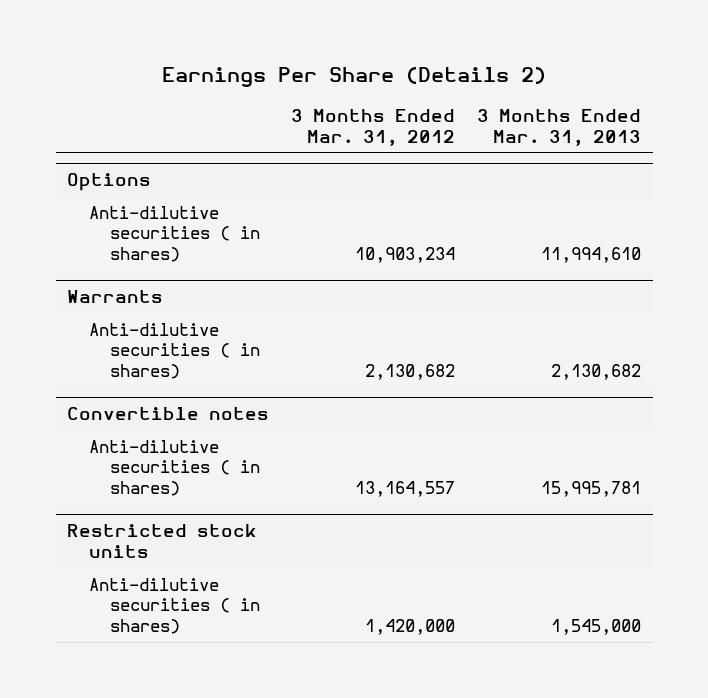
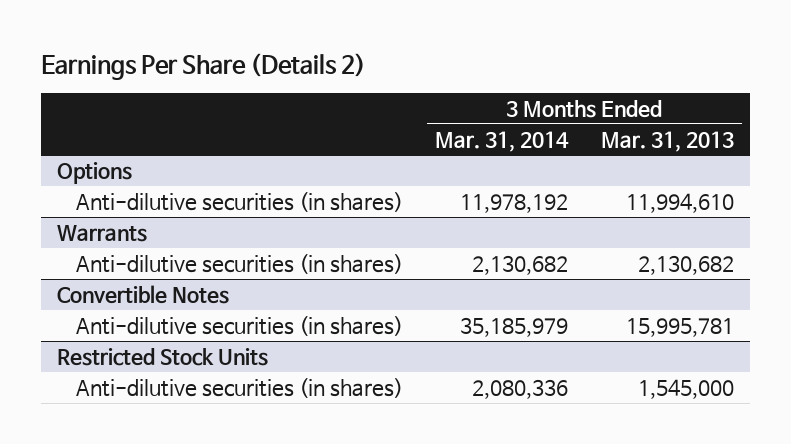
[291,108,456,146] 3 Months Ended Mar. 31, 2012 -> none
none -> [435,130,570,152] Mar. 31, 2014
[88,205,261,263] Anti-dilutive securities ( in shares) -> [75,191,403,212] Anti-dilutive securities (in shares)
[88,322,261,380] Anti-dilutive securities ( in shares) -> [75,253,403,274] Anti-dilutive securities (in shares)
[66,407,269,421] Convertible notes -> [57,284,230,304] Convertible Notes
[88,439,261,497] Anti-dilutive securities ( in shares) -> [75,315,403,336] Anti-dilutive securities (in shares)
[66,524,257,558] Restricted stock units -> [57,347,269,366] Restricted Stock Units
[88,577,261,635] Anti-dilutive securities ( in shares) -> [75,377,403,398] Anti-dilutive securities (in shares)

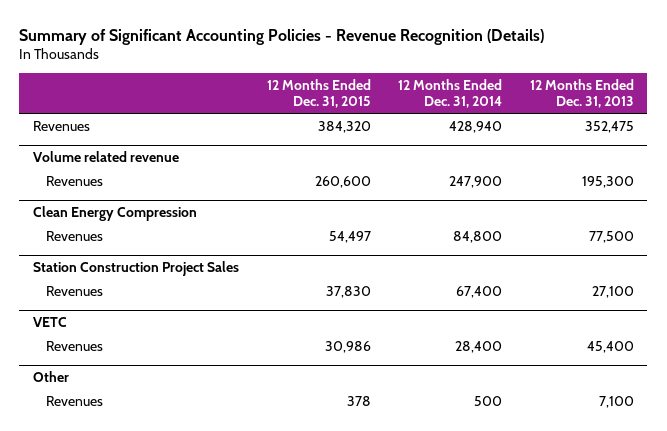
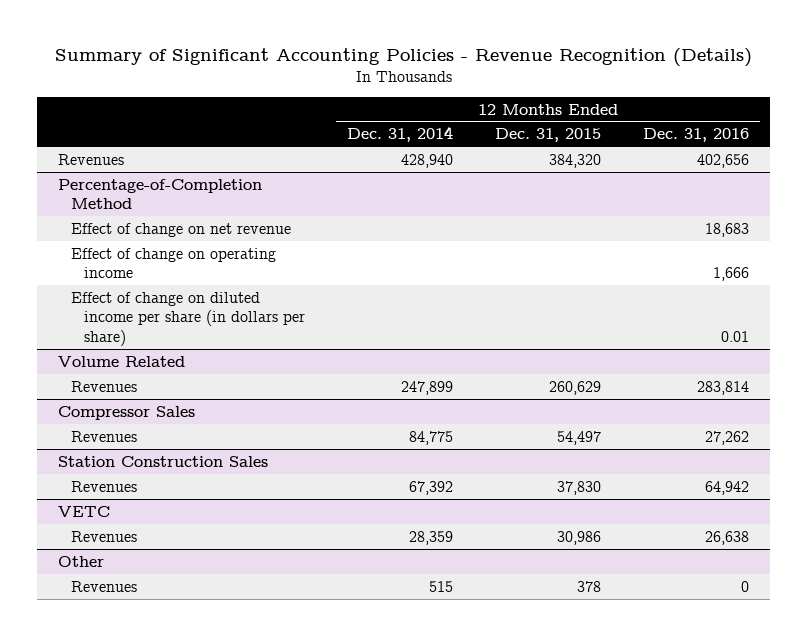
[529,78,634,109] 12 Months Ended Dec. 31, 2013 -> none
none -> [643,128,750,143] Dec. 31, 2016
none -> [58,178,263,210] Percentage-of-Completion Method
none -> [71,222,292,237] Effect of change on net revenue
none -> [71,247,277,279] Effect of change on operating income
none -> [71,291,305,346] Effect of change on diluted income per share (in dollars per share)
[33,150,180,162] Volume related revenue -> [58,355,186,367] Volume Related
[314,175,371,188] 260,600 -> [548,380,601,395] 260,629
[449,175,503,188] 247,900 -> [400,380,453,395] 247,899
[33,205,198,221] Clean Energy Compression -> [58,405,196,420] Compressor Sales
[453,230,503,243] 84,800 -> [408,430,453,445] 84,775
[33,260,240,276] Station Construction Project Sales -> [58,455,269,467] Station Construction Sales
[456,285,503,298] 67,400 -> [408,480,453,495] 67,392
[455,340,503,353] 28,400 -> [408,530,453,545] 28,359
[474,395,503,406] 500 -> [428,580,453,592] 515

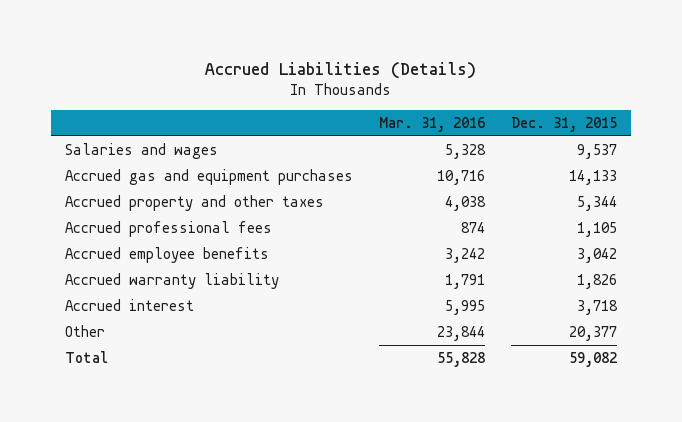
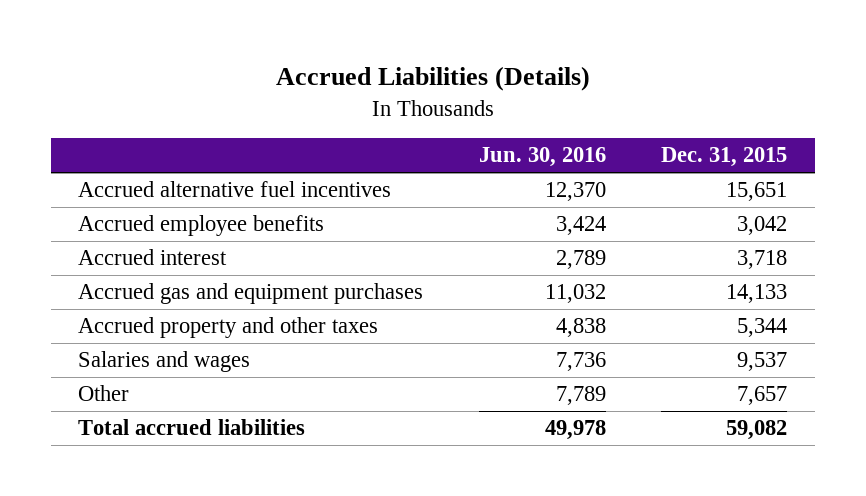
[379,116,486,132] Mar. 31, 2016 -> none
none -> [478,147,606,168] Jun. 30, 2016
[64,221,272,238] Accrued professional fees -> none
none -> [78,181,392,198] Accrued alternative fuel incentives
[64,273,279,290] Accrued warranty liability -> none
[64,169,353,186] Accrued gas and equipment purchases -> [78,283,424,305] Accrued gas and equipment purchases
[64,195,324,212] Accrued property and other taxes -> [78,317,379,339] Accrued property and other taxes
[64,143,218,160] Salaries and wages -> [78,351,251,373] Salaries and wages
[569,326,618,342] 20,377 -> [737,386,788,406] 7,657
[64,351,108,364] Total -> [78,419,306,436] Total accrued liabilities

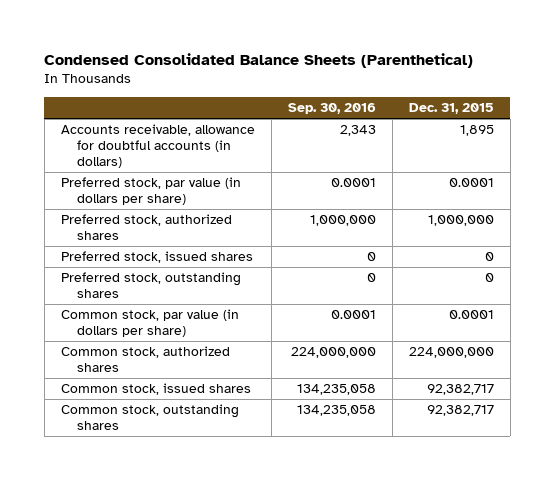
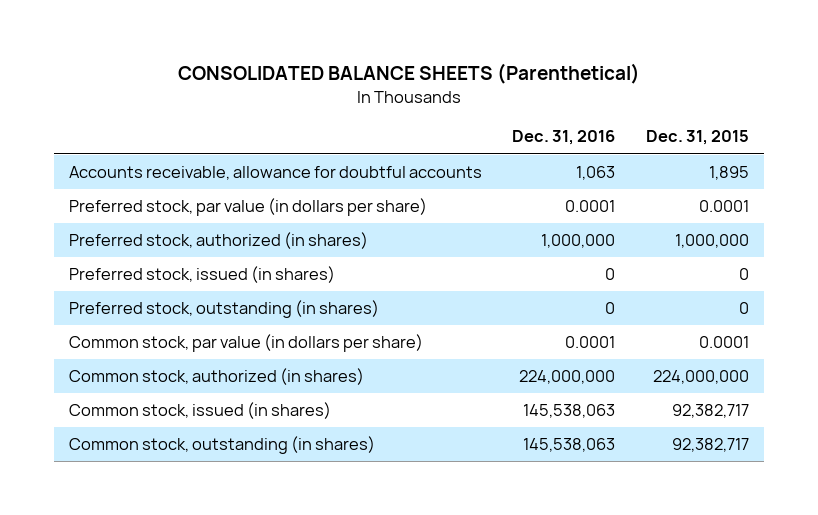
[44,53,474,69] Condensed Consolidated Balance Sheets (Parenthetical) -> [177,63,640,85] CONSOLIDATED BALANCE SHEETS (Parenthetical)
[287,103,376,115] Sep. 30, 2016 -> none
none -> [512,130,616,146] Dec. 31, 2016
[60,124,255,169] Accounts receivable, allowance for doubtful accounts (in dollars) -> [69,166,483,181] Accounts receivable, allowance for doubtful accounts
[60,214,232,241] Preferred stock, authorized shares -> [69,232,369,250] Preferred stock, authorized (in shares)
[60,251,253,264] Preferred stock, issued shares -> [69,266,336,284] Preferred stock, issued (in shares)
[60,272,241,299] Preferred stock, outstanding shares -> [69,300,380,319] Preferred stock, outstanding (in shares)
[60,346,230,373] Common stock, authorized shares -> [69,368,365,386] Common stock, authorized (in shares)
[60,383,251,396] Common stock, issued shares -> [69,402,332,420] Common stock, issued (in shares)
[60,404,239,431] Common stock, outstanding shares -> [69,436,376,455] Common stock, outstanding (in shares)

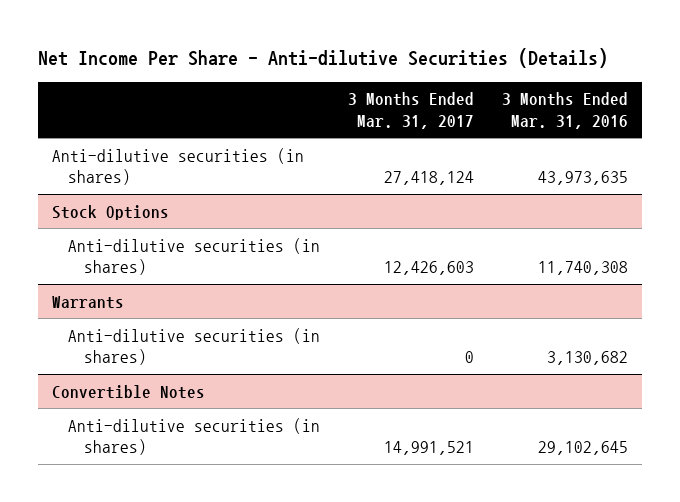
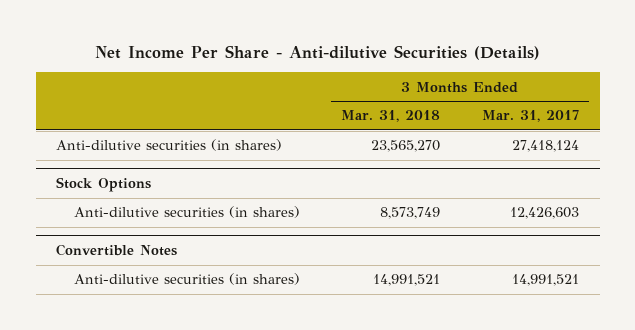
[502,92,629,129] 3 Months Ended Mar. 31, 2016 -> none
none -> [341,110,441,123] Mar. 31, 2018
[51,295,124,309] Warrants -> none
[68,327,321,366] Anti-dilutive securities (in shares) -> none

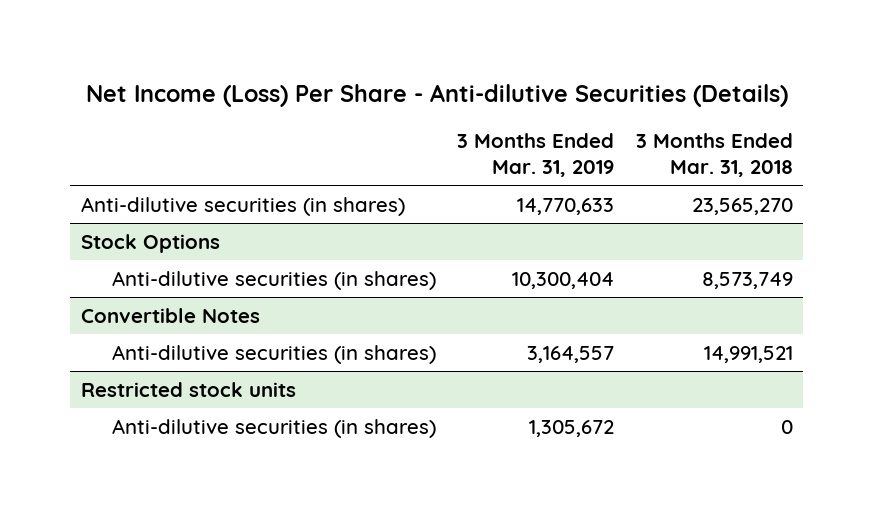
[94,44,540,60] Net Income Per Share - Anti-dilutive Securities (Details) -> [85,83,788,107] Net Income (Loss) Per Share - Anti-dilutive Securities (Details)
[481,110,579,123] Mar. 31, 2017 -> none
none -> [457,132,615,178] 3 Months Ended Mar. 31, 2019
none -> [81,381,297,397] Restricted stock units
none -> [111,418,436,438] Anti-dilutive securities (in shares)

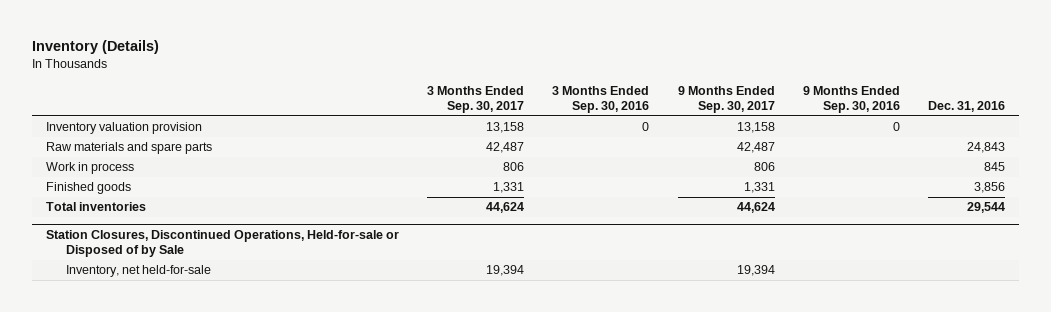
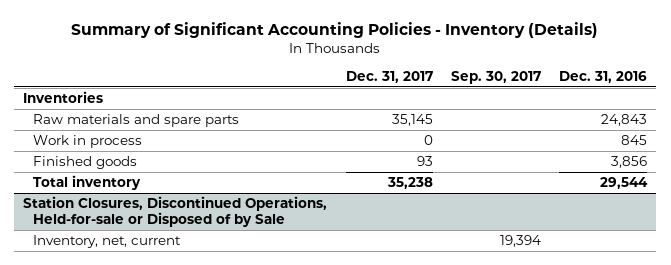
[31,40,159,55] Inventory (Details) -> [71,21,599,38] Summary of Significant Accounting Policies - Inventory (Details)
[426,85,524,114] 3 Months Ended Sep. 30, 2017 -> none
[552,85,650,114] 3 Months Ended Sep. 30, 2016 -> none
[677,85,775,114] 9 Months Ended Sep. 30, 2017 -> none
[802,85,900,114] 9 Months Ended Sep. 30, 2016 -> none
none -> [345,71,433,84] Dec. 31, 2017
none -> [450,71,541,85] Sep. 30, 2017
[45,122,202,135] Inventory valuation provision -> none
none -> [23,90,104,103] Inventories
[45,202,146,212] Total inventories -> [32,174,141,190] Total inventory
[65,265,211,278] Inventory, net held-for-sale -> [32,234,181,248] Inventory, net, current

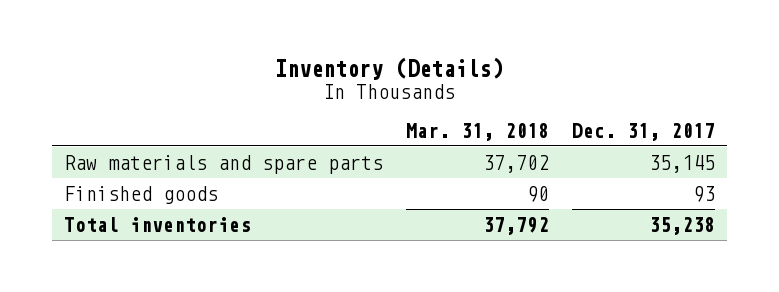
[71,21,599,38] Summary of Significant Accounting Policies - Inventory (Details) -> [275,56,504,80] Inventory (Details)
[450,71,541,85] Sep. 30, 2017 -> none
[559,71,648,84] Dec. 31, 2016 -> none
none -> [405,122,549,141] Mar. 31, 2018
[23,90,104,103] Inventories -> none
[32,134,142,148] Work in process -> none
[23,195,328,228] Station Closures, Discontinued Operations, Held-for-sale or Disposed of by Sale -> none
[32,234,181,248] Inventory, net, current -> none
[32,174,141,190] Total inventory -> [63,217,251,233] Total inventories

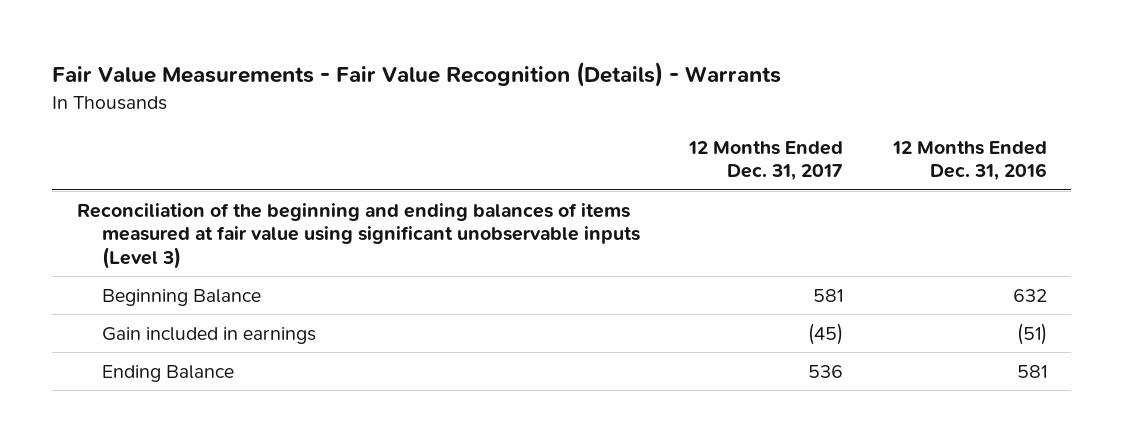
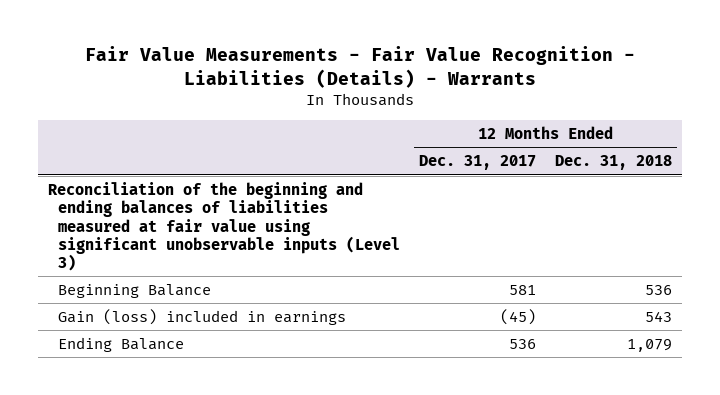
[52,62,782,88] Fair Value Measurements - Fair Value Recognition (Details) - Warrants -> [84,46,635,88] Fair Value Measurements - Fair Value Recognition - Liabilities (Details) - Warrants
[891,140,1047,181] 12 Months Ended Dec. 31, 2016 -> none
none -> [555,155,673,171] Dec. 31, 2018
[76,202,640,269] Reconciliation of the beginning and ending balances of items measured at fair value using significant unobservable inputs (Level 3) -> [47,181,401,272] Reconciliation of the beginning and ending balances of liabilities measured at fair value using significant unobservable inputs (Level 3)
[101,326,316,344] Gain included in earnings -> [58,308,347,325] Gain (loss) included in earnings

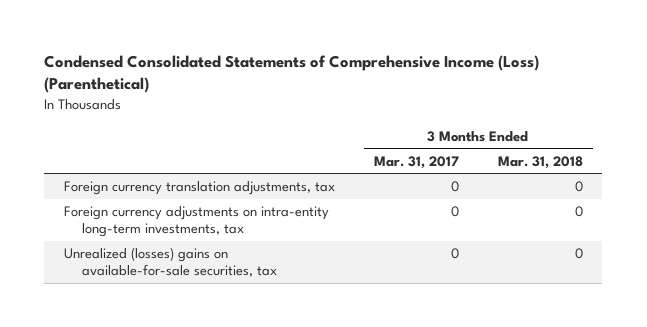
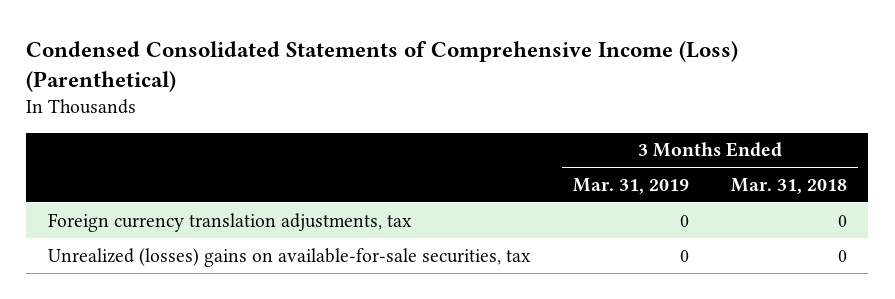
[373,155,459,169] Mar. 31, 2017 -> none
none -> [572,177,689,194] Mar. 31, 2019
[63,206,329,238] Foreign currency adjustments on intra-entity long-term investments, tax -> none

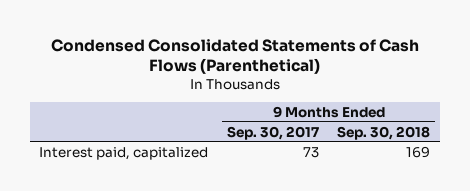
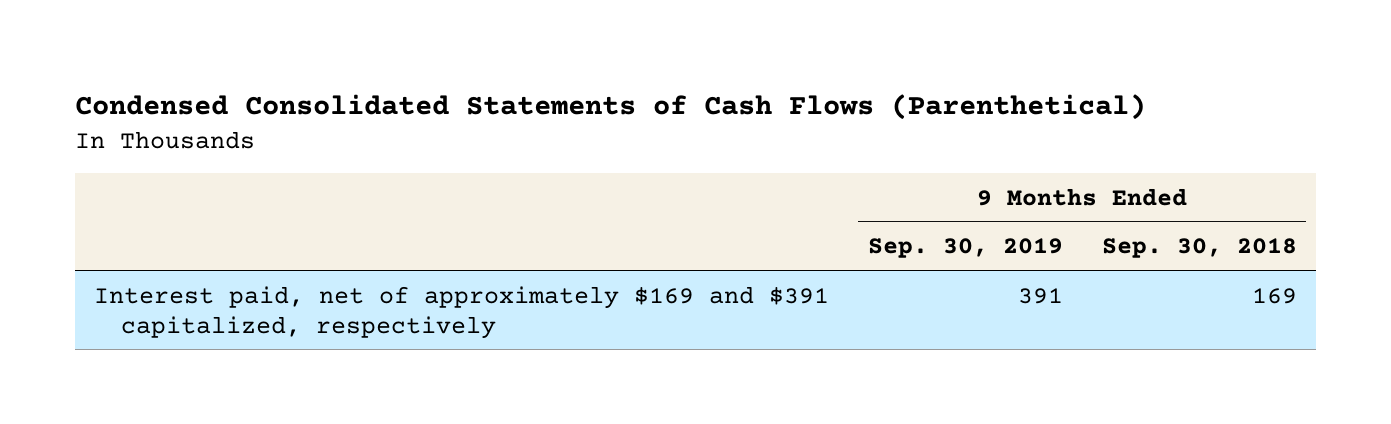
[226,125,319,140] Sep. 30, 2017 -> none
none -> [867,238,1063,259] Sep. 30, 2019
[39,146,209,160] Interest paid, capitalized -> [94,285,830,339] Interest paid, net of approximately $169 and $391 capitalized, respectively

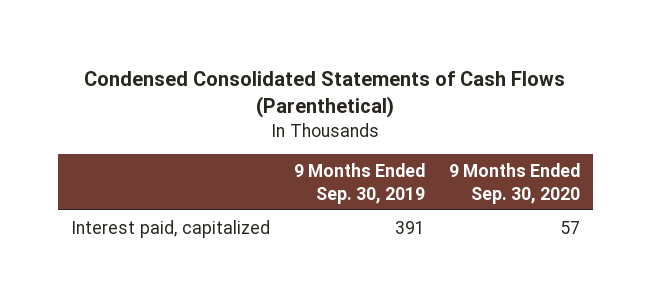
[1101,238,1297,259] Sep. 30, 2018 -> none
none -> [449,162,581,204] 9 Months Ended Sep. 30, 2020
[94,285,830,339] Interest paid, net of approximately $169 and $391 capitalized, respectively -> [70,219,270,238] Interest paid, capitalized

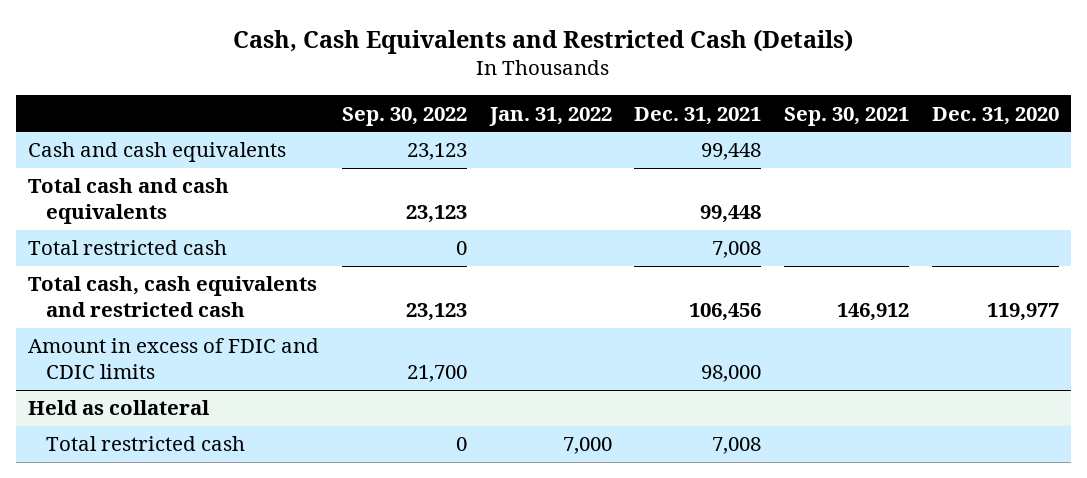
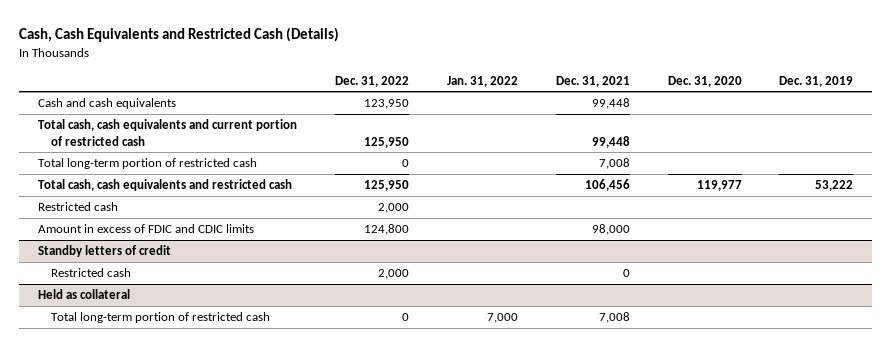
[341,106,467,126] Sep. 30, 2022 -> none
[784,106,910,126] Sep. 30, 2021 -> none
none -> [335,75,410,87] Dec. 31, 2022
none -> [779,75,854,87] Dec. 31, 2019
[27,178,229,225] Total cash and cash equivalents -> [38,118,298,146] Total cash, cash equivalents and current portion of restricted cash
[27,240,227,256] Total restricted cash -> [38,157,258,169] Total long-term portion of restricted cash
none -> [38,201,119,211] Restricted cash
none -> [38,244,172,257] Standby letters of credit
none -> [50,267,131,277] Restricted cash
[45,436,245,452] Total restricted cash -> [50,311,270,323] Total long-term portion of restricted cash

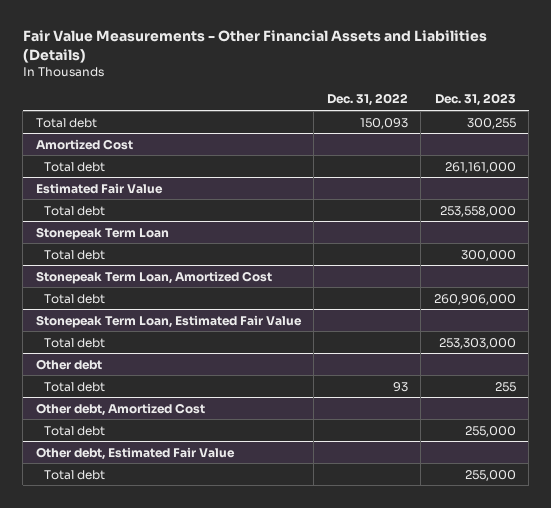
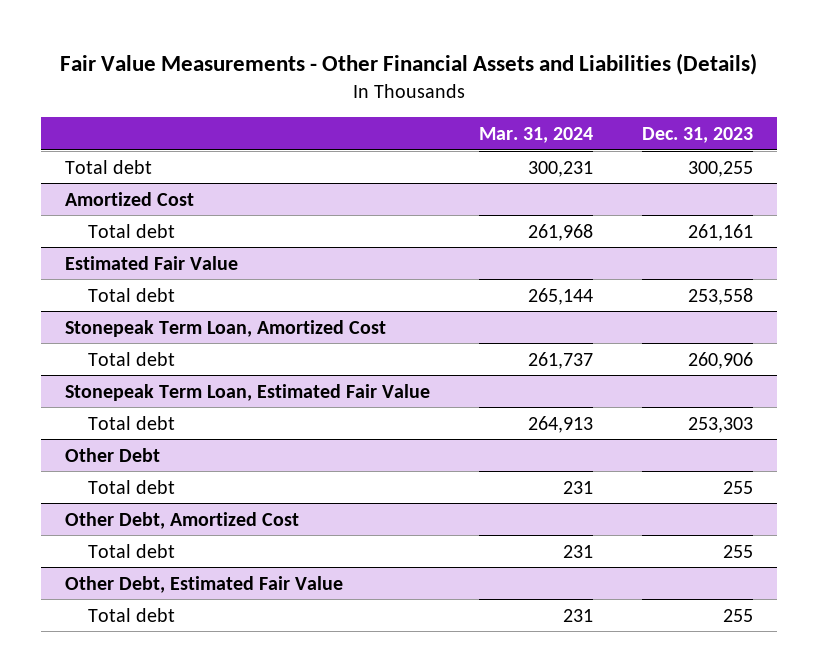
[326,93,408,107] Dec. 31, 2022 -> none
none -> [479,126,594,143] Mar. 31, 2024
[444,161,516,173] 261,161,000 -> [687,223,753,241] 261,161
[35,226,169,240] Stonepeak Term Loan -> none
[44,249,106,260] Total debt -> none
[439,205,516,217] 253,558,000 -> [687,287,753,305] 253,558
[433,293,516,305] 260,906,000 -> [687,351,753,369] 260,906
[438,337,516,349] 253,303,000 -> [687,416,753,433] 253,303
[35,358,102,370] Other debt -> [65,447,161,462] Other Debt
[35,402,205,416] Other debt, Amortized Cost -> [65,511,300,529] Other Debt, Amortized Cost
[464,425,516,437] 255,000 -> [722,544,753,558] 255
[35,446,235,460] Other debt, Estimated Fair Value -> [65,575,344,593] Other Debt, Estimated Fair Value
[464,469,516,481] 255,000 -> [722,608,753,622] 255

